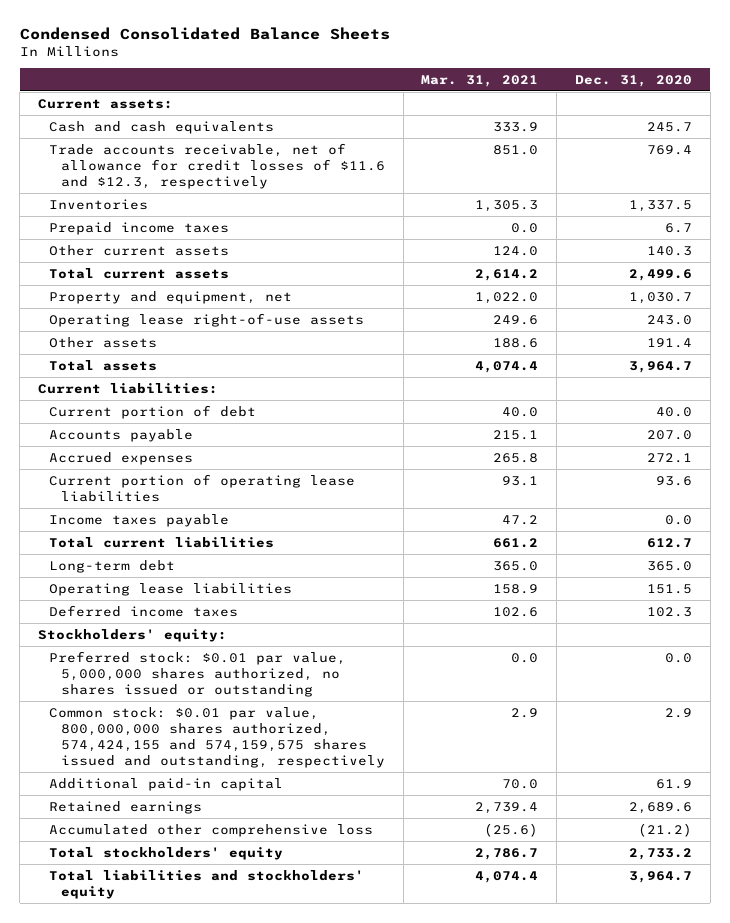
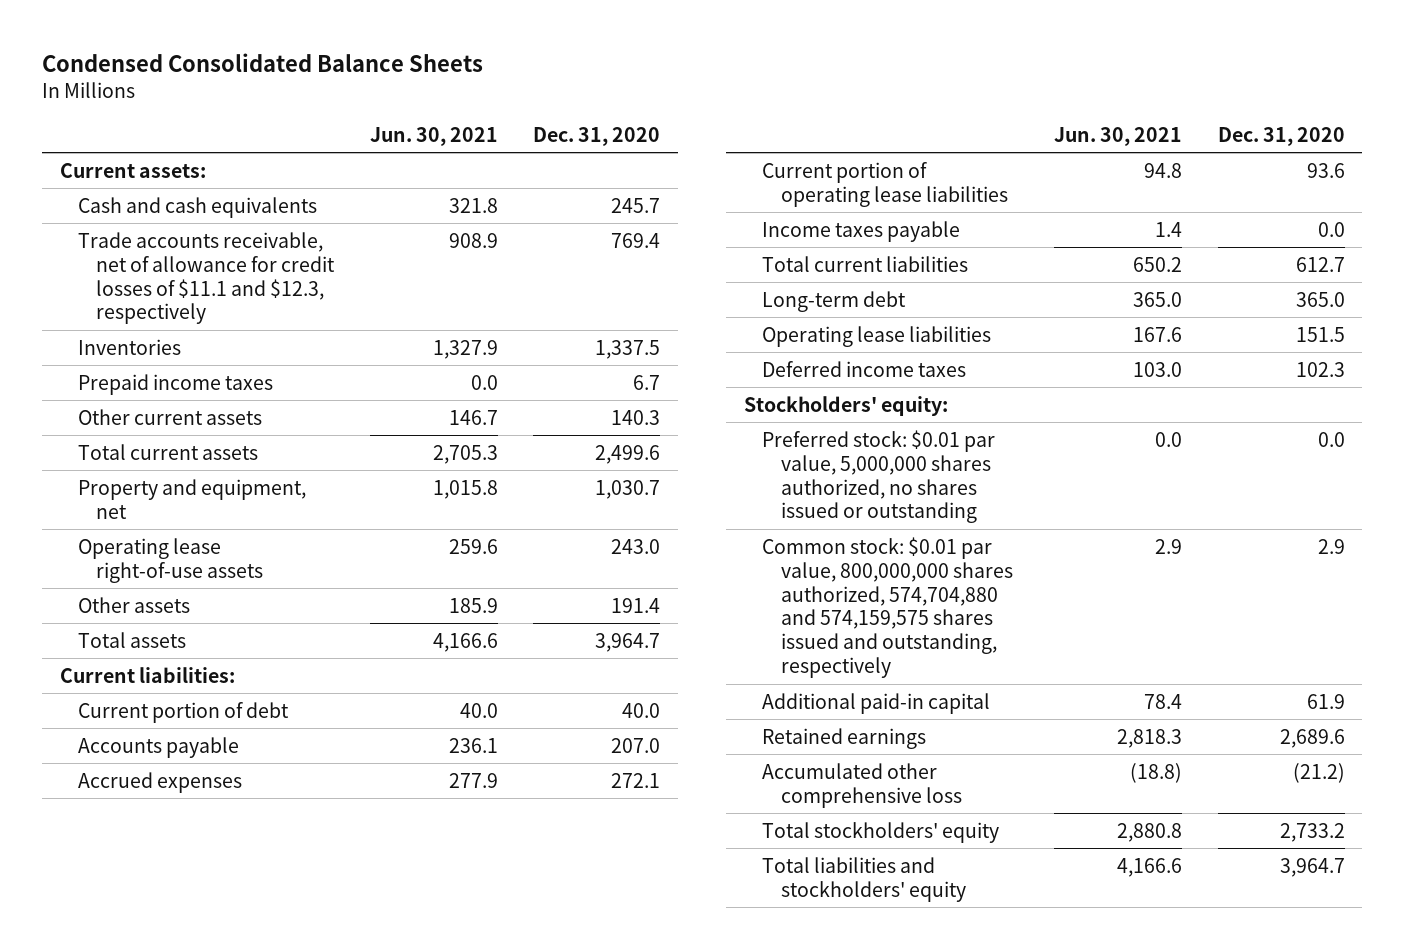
[421,74,539,87] Mar. 31, 2021 -> none
none -> [369,126,498,146] Jun. 30, 2021
[49,142,385,189] Trade accounts receivable, net of allowance for credit losses of $11.6 and $12.3, respectively -> [78,231,336,325] Trade accounts receivable, net of allowance for credit losses of $11.1 and $12.3, respectively
[49,706,385,768] Common stock: $0.01 par value, 800,000,000 shares authorized, 574,424,155 and 574,159,575 shares issued and outstanding, respectively -> [762,536,1013,679] Common stock: $0.01 par value, 800,000,000 shares authorized, 574,704,880 and 574,159,575 shares issued and outstanding, respectively

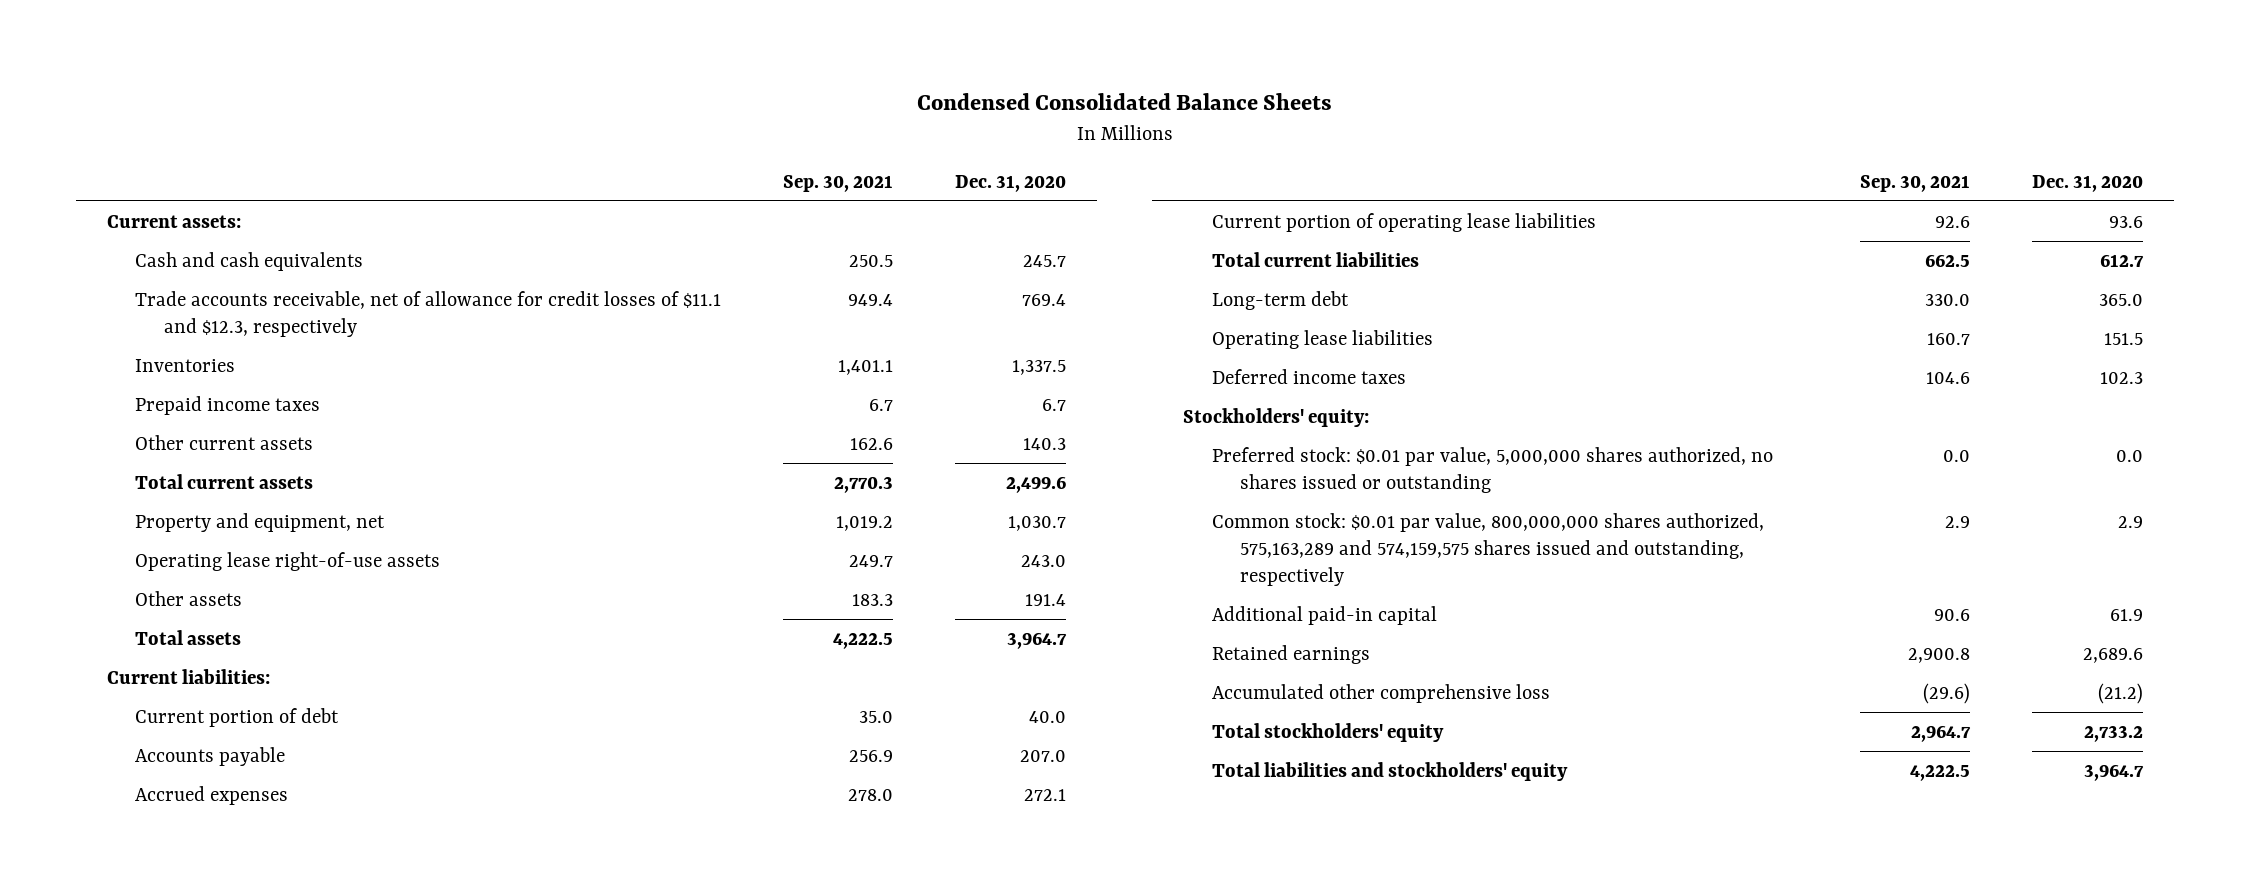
[369,126,498,146] Jun. 30, 2021 -> none
none -> [783,174,894,192] Sep. 30, 2021
[762,220,961,242] Income taxes payable -> none
[762,536,1013,679] Common stock: $0.01 par value, 800,000,000 shares authorized, 574,704,880 and 574,159,575 shares issued and outstanding, respectively -> [1211,512,1764,586] Common stock: $0.01 par value, 800,000,000 shares authorized, 575,163,289 and 574,159,575 shares issued and outstanding, respectively

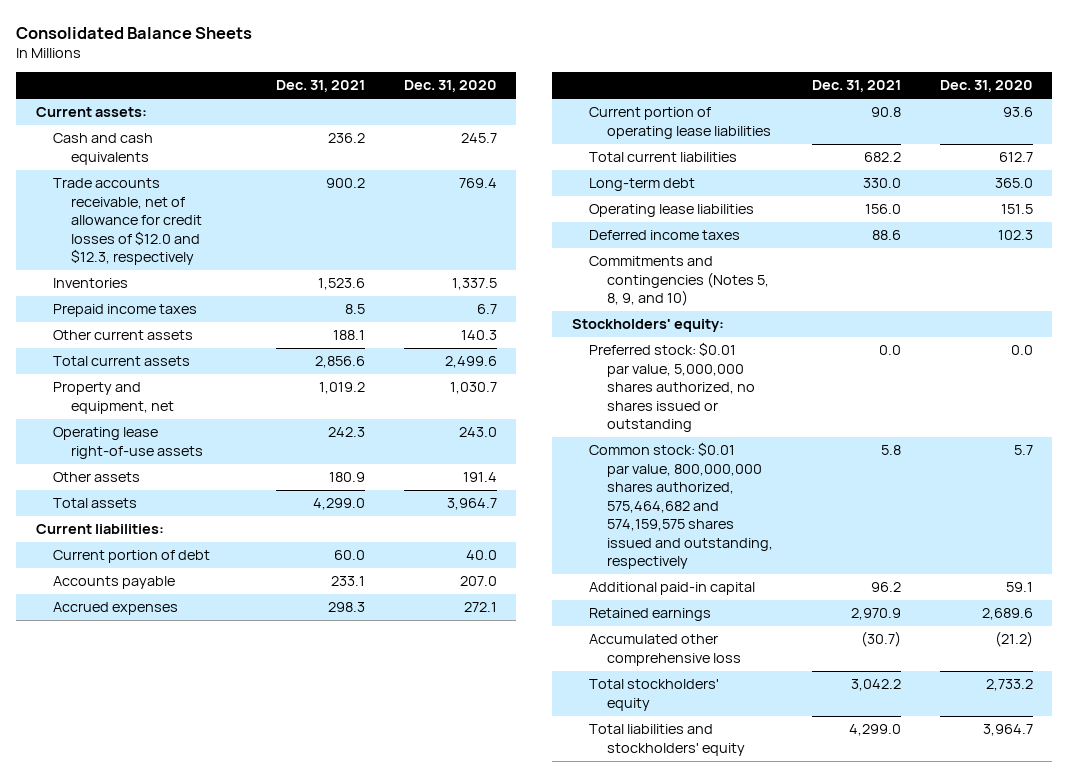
[916,92,1332,110] Condensed Consolidated Balance Sheets -> [16,26,253,39] Consolidated Balance Sheets
[783,174,894,192] Sep. 30, 2021 -> none
none -> [275,80,365,93] Dec. 31, 2021
[135,290,722,337] Trade accounts receivable, net of allowance for credit losses of $11.1 and $12.3, respectively -> [53,178,203,266] Trade accounts receivable, net of allowance for credit losses of $12.0 and $12.3, respectively
none -> [589,256,769,307] Commitments and contingencies (Notes 5, 8, 9, and 10)
[1211,512,1764,586] Common stock: $0.01 par value, 800,000,000 shares authorized, 575,163,289 and 574,159,575 shares issued and outstanding, respectively -> [589,442,773,570] Common stock: $0.01 par value, 800,000,000 shares authorized, 575,464,682 and 574,159,575 shares issued and outstanding, respectively
[2117,515,2143,528] 2.9 -> [1013,445,1033,456] 5.7
[2109,608,2143,621] 61.9 -> [1005,582,1033,593] 59.1

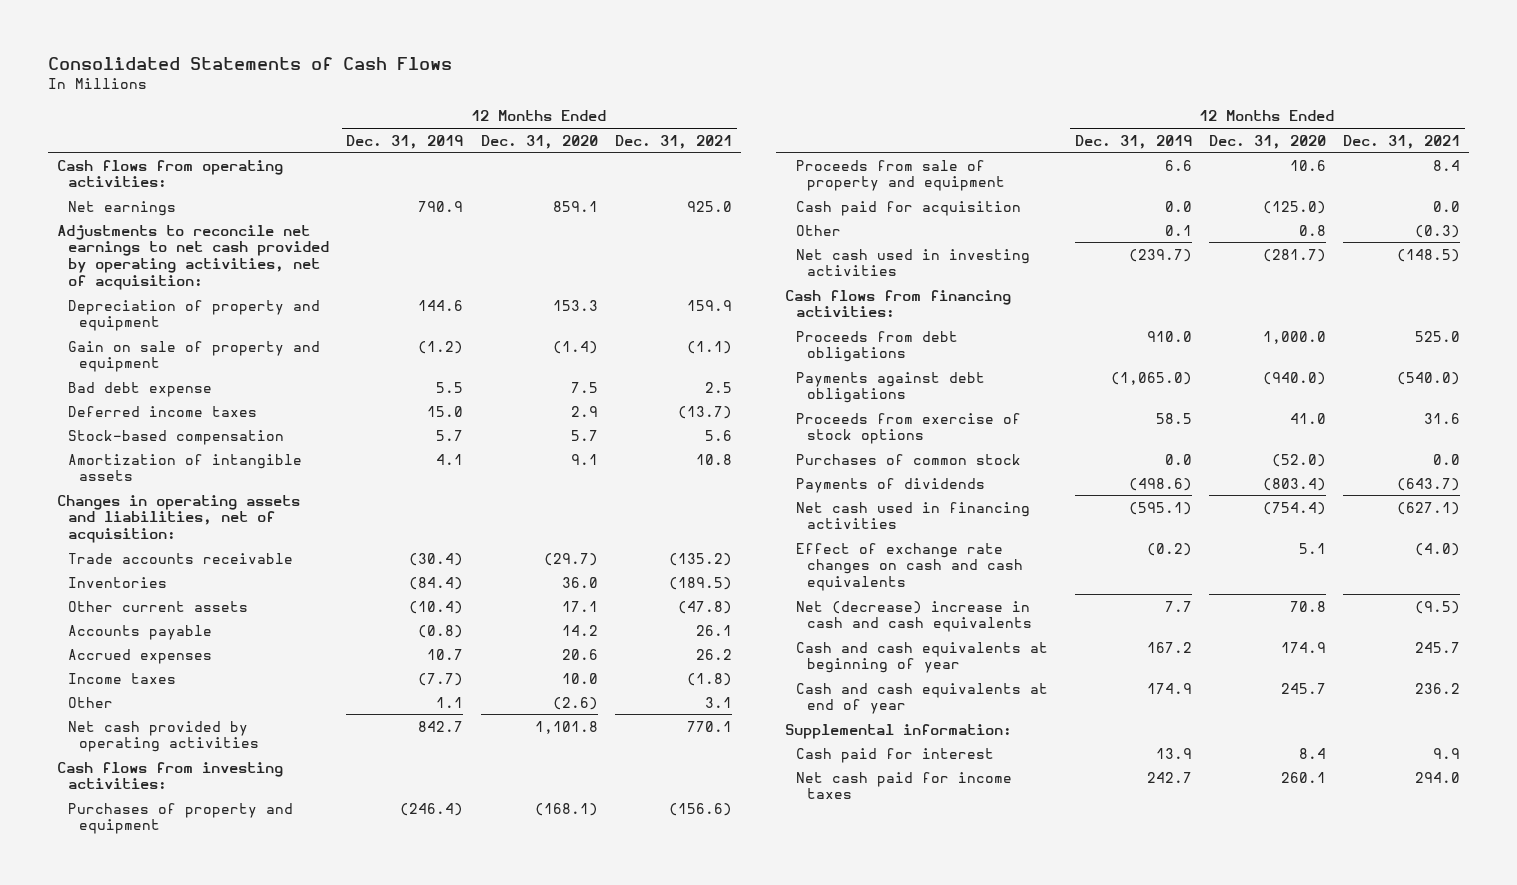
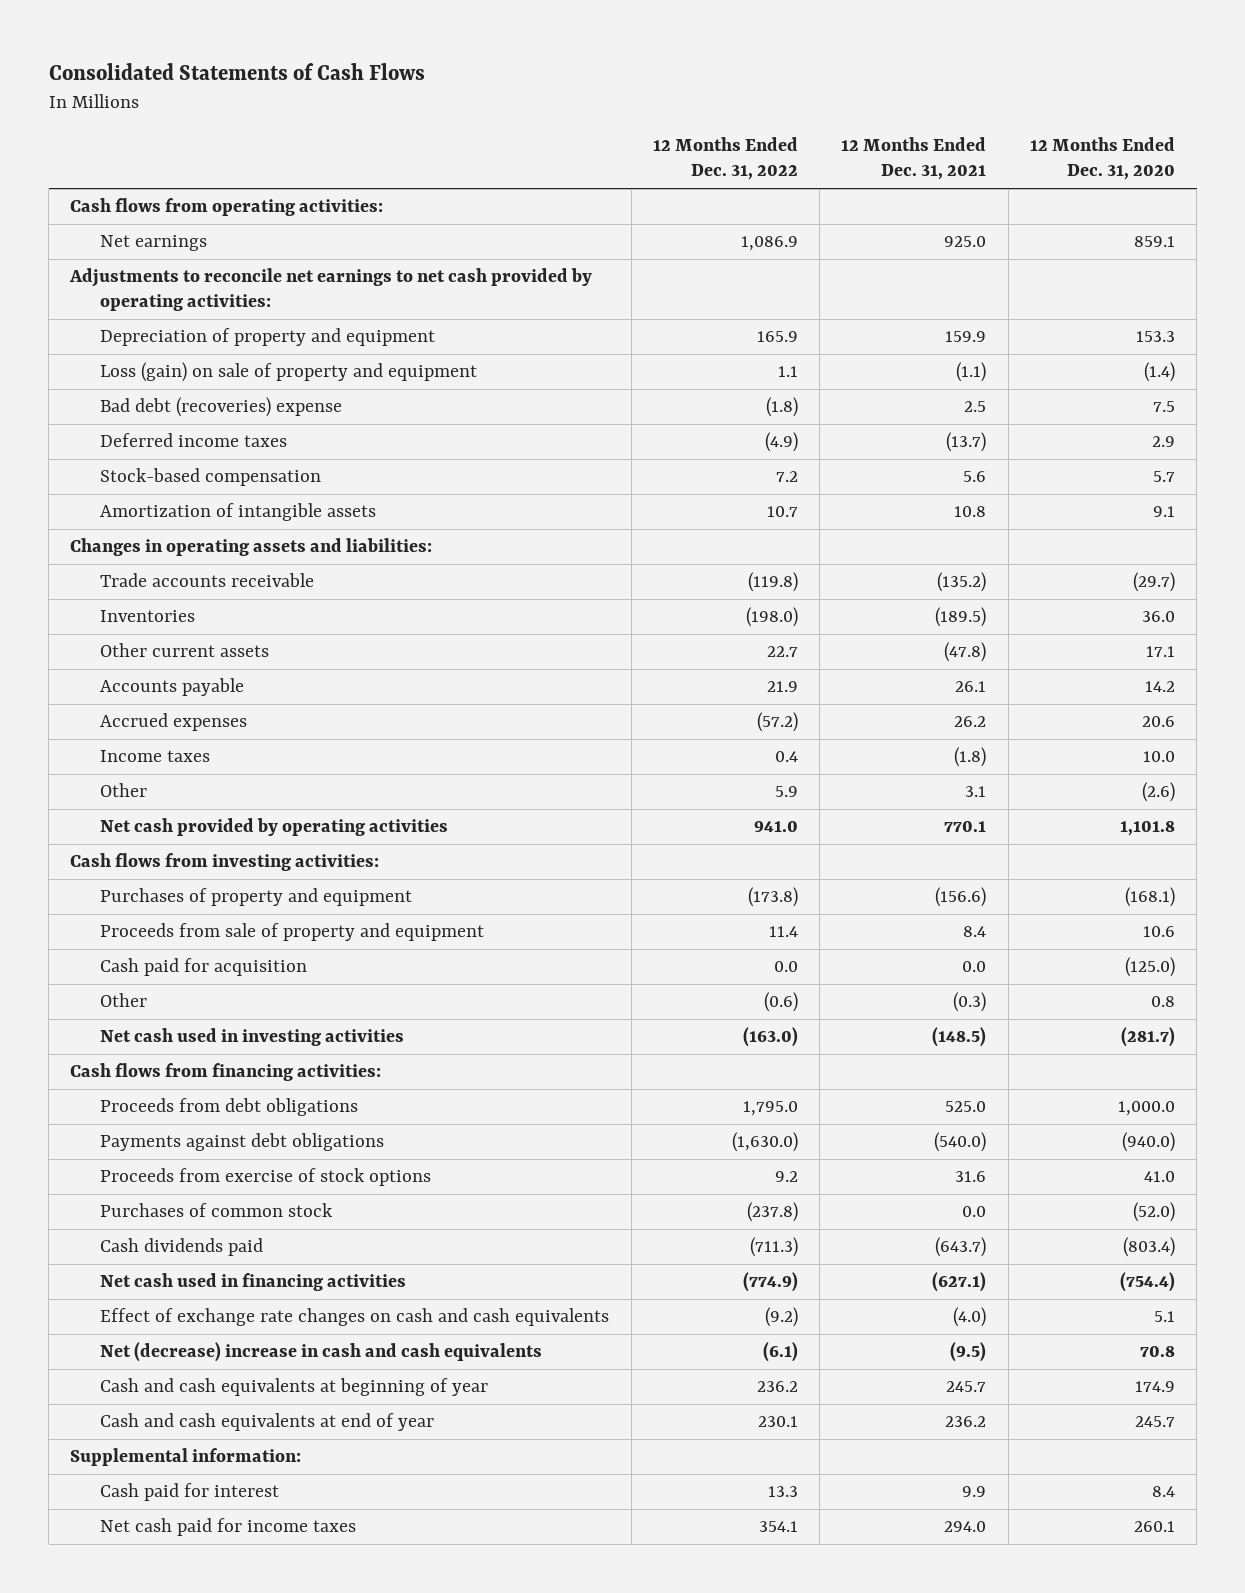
[346,134,464,149] Dec. 31, 2019 -> none
none -> [652,137,798,181] 12 Months Ended Dec. 31, 2022
[57,224,330,291] Adjustments to reconcile net earnings to net cash provided by operating activities, net of acquisition: -> [69,268,593,312] Adjustments to reconcile net earnings to net cash provided by operating activities:
[68,340,321,373] Gain on sale of property and equipment -> [100,362,478,383] Loss (gain) on sale of property and equipment
[68,381,213,397] Bad debt expense -> [100,397,343,418] Bad debt (recoveries) expense
[57,494,301,544] Changes in operating assets and liabilities, net of acquisition: -> [70,538,433,557] Changes in operating assets and liabilities:
[796,477,986,493] Payments of dividends -> [100,1238,264,1257] Cash dividends paid

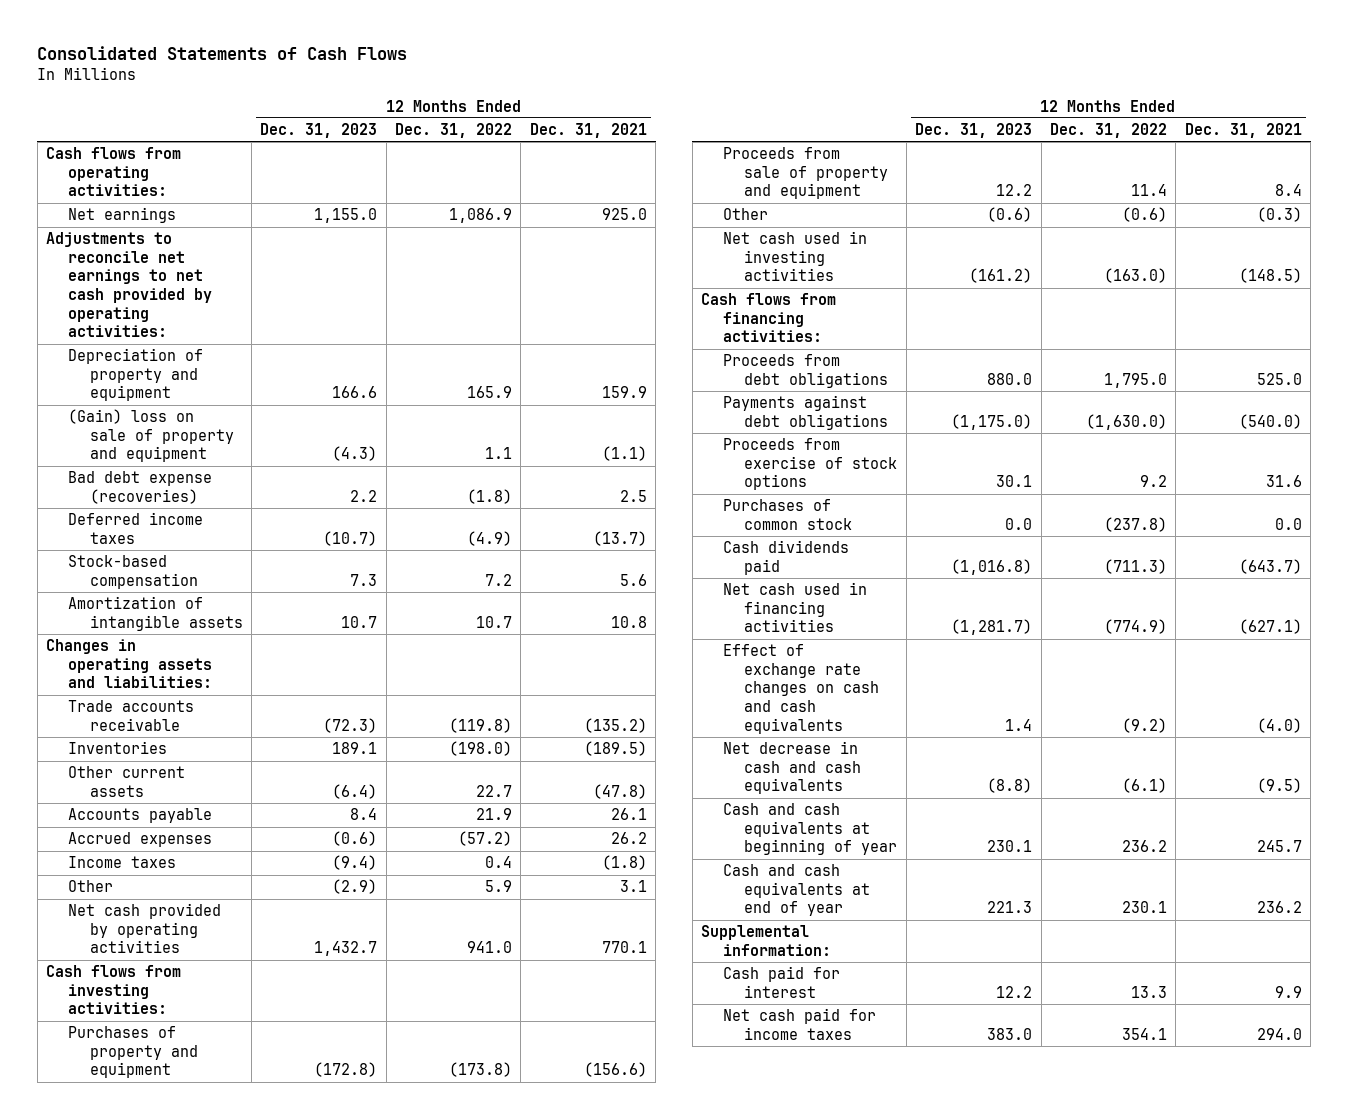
[1029,137,1175,181] 12 Months Ended Dec. 31, 2020 -> none
none -> [260,123,378,139] Dec. 31, 2023
[100,362,478,383] Loss (gain) on sale of property and equipment -> [67,409,234,463] (Gain) loss on sale of property and equipment
[100,397,343,418] Bad debt (recoveries) expense -> [67,471,212,504] Bad debt expense (recoveries)
[100,958,308,977] Cash paid for acquisition -> none
[100,1342,543,1363] Net (decrease) increase in cash and cash equivalents -> [722,741,862,795] Net decrease in cash and cash equivalents

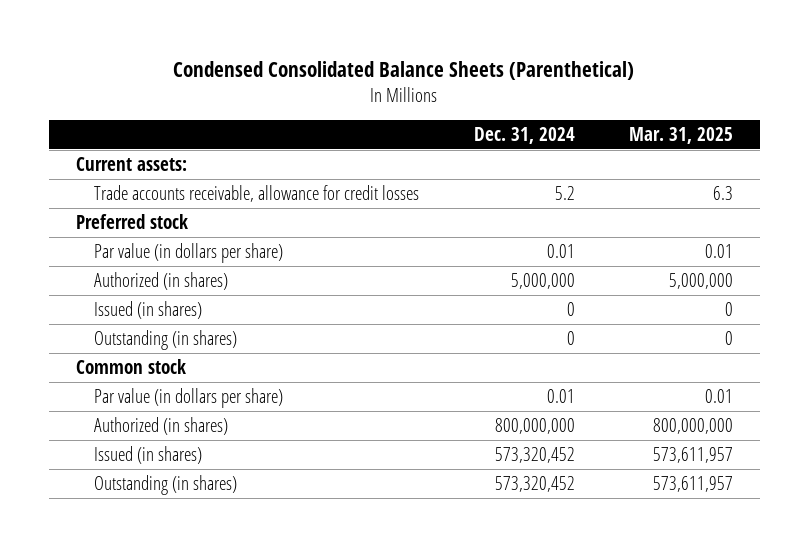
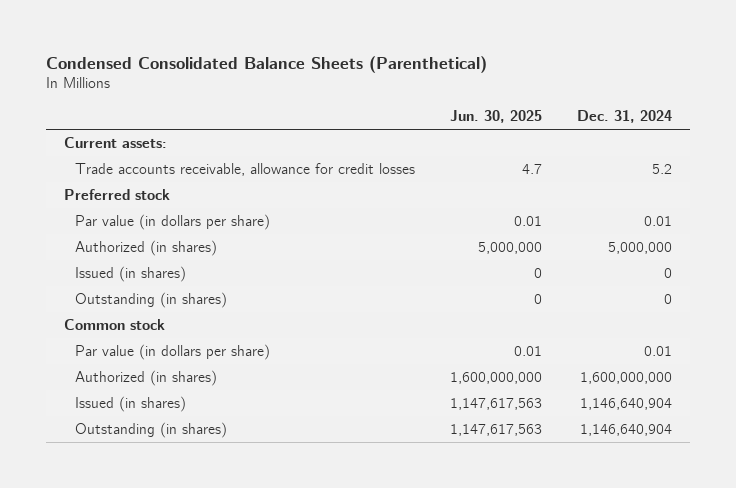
[628,127,733,145] Mar. 31, 2025 -> none
none -> [450,110,543,124] Jun. 30, 2025
[494,417,575,434] 800,000,000 -> [580,372,673,385] 1,600,000,000
[494,446,575,463] 573,320,452 -> [580,398,673,411] 1,146,640,904
[494,475,575,492] 573,320,452 -> [580,424,673,437] 1,146,640,904

